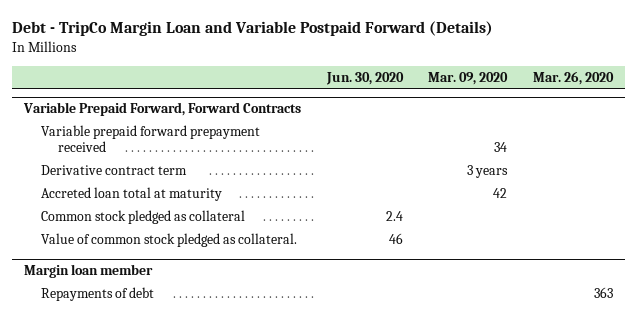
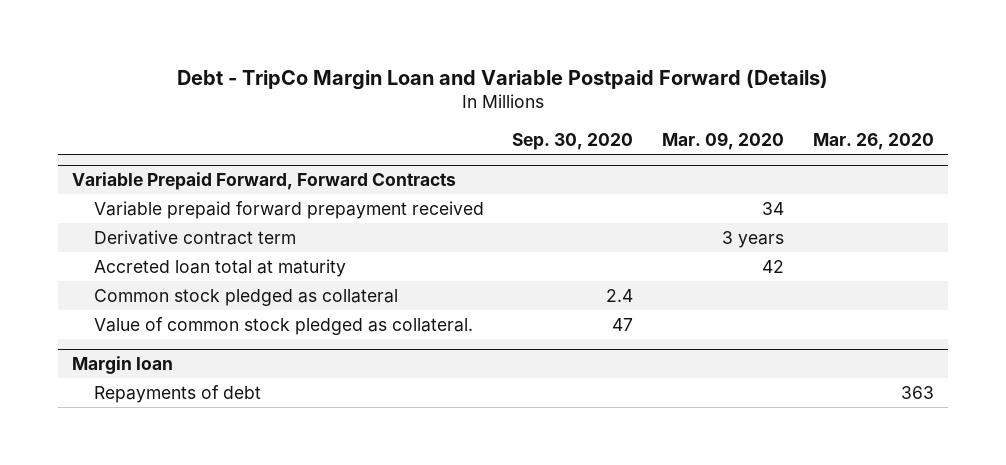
[325,71,404,85] Jun. 30, 2020 -> none
none -> [512,133,634,151] Sep. 30, 2020
[24,264,154,279] Margin loan member -> [72,356,174,375] Margin loan

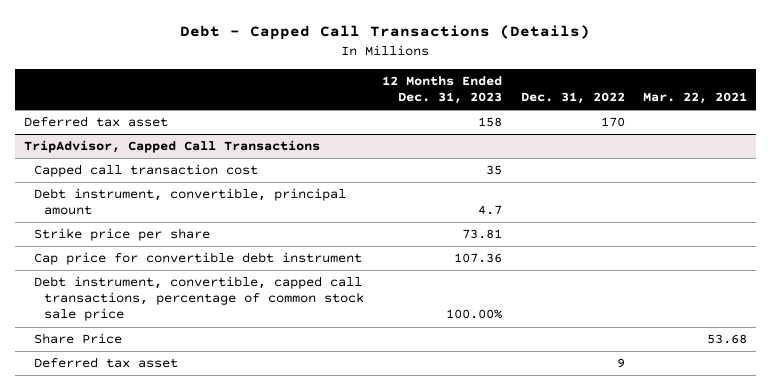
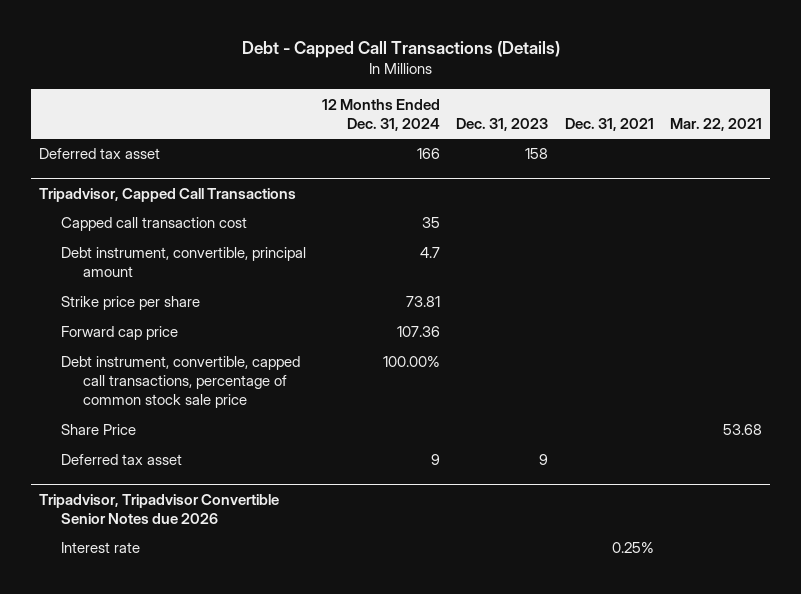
[382,75,503,104] 12 Months Ended Dec. 31, 2023 -> none
[520,91,625,104] Dec. 31, 2022 -> none
none -> [322,98,441,131] 12 Months Ended Dec. 31, 2024
none -> [456,117,549,131] Dec. 31, 2023
none -> [564,117,654,131] Dec. 31, 2021
[23,140,320,154] TripAdvisor, Capped Call Transactions -> [39,187,297,202] Tripadvisor, Capped Call Transactions
[33,252,362,266] Cap price for convertible debt instrument -> [61,326,179,341] Forward cap price
none -> [39,493,280,524] Tripadvisor, Tripadvisor Convertible Senior Notes due 2026
none -> [61,542,141,554] Interest rate

